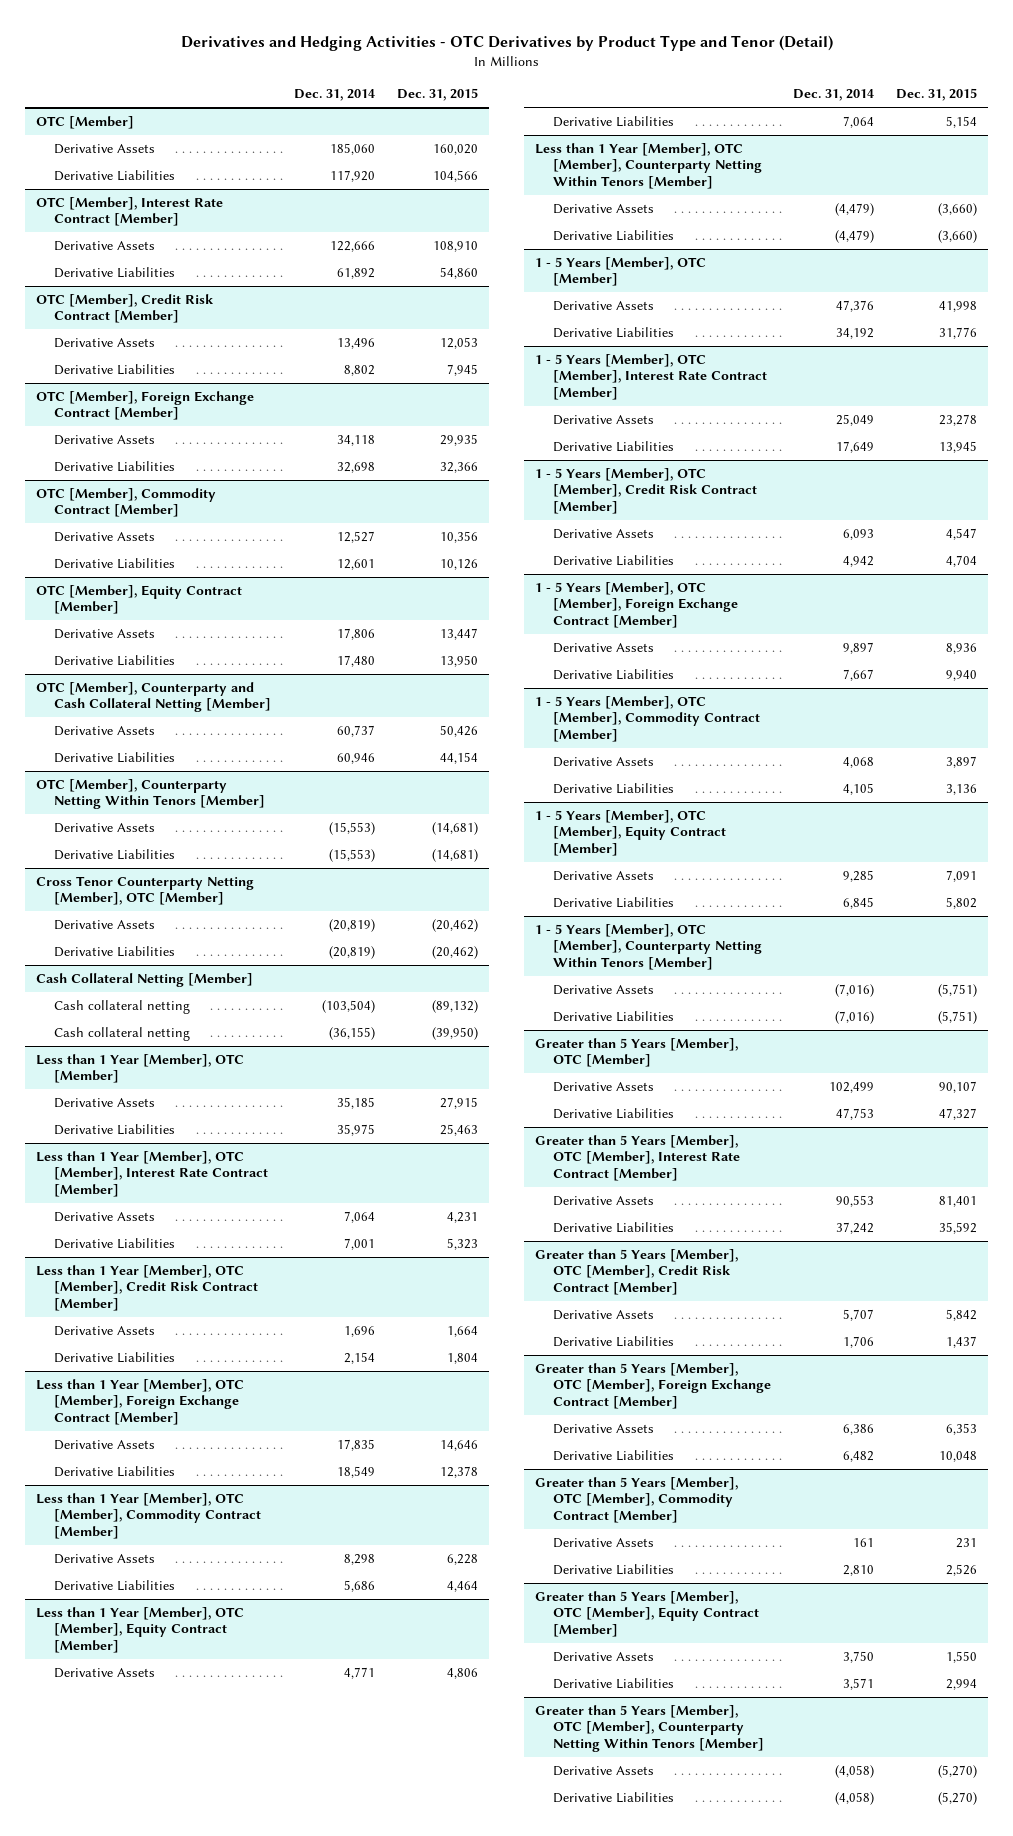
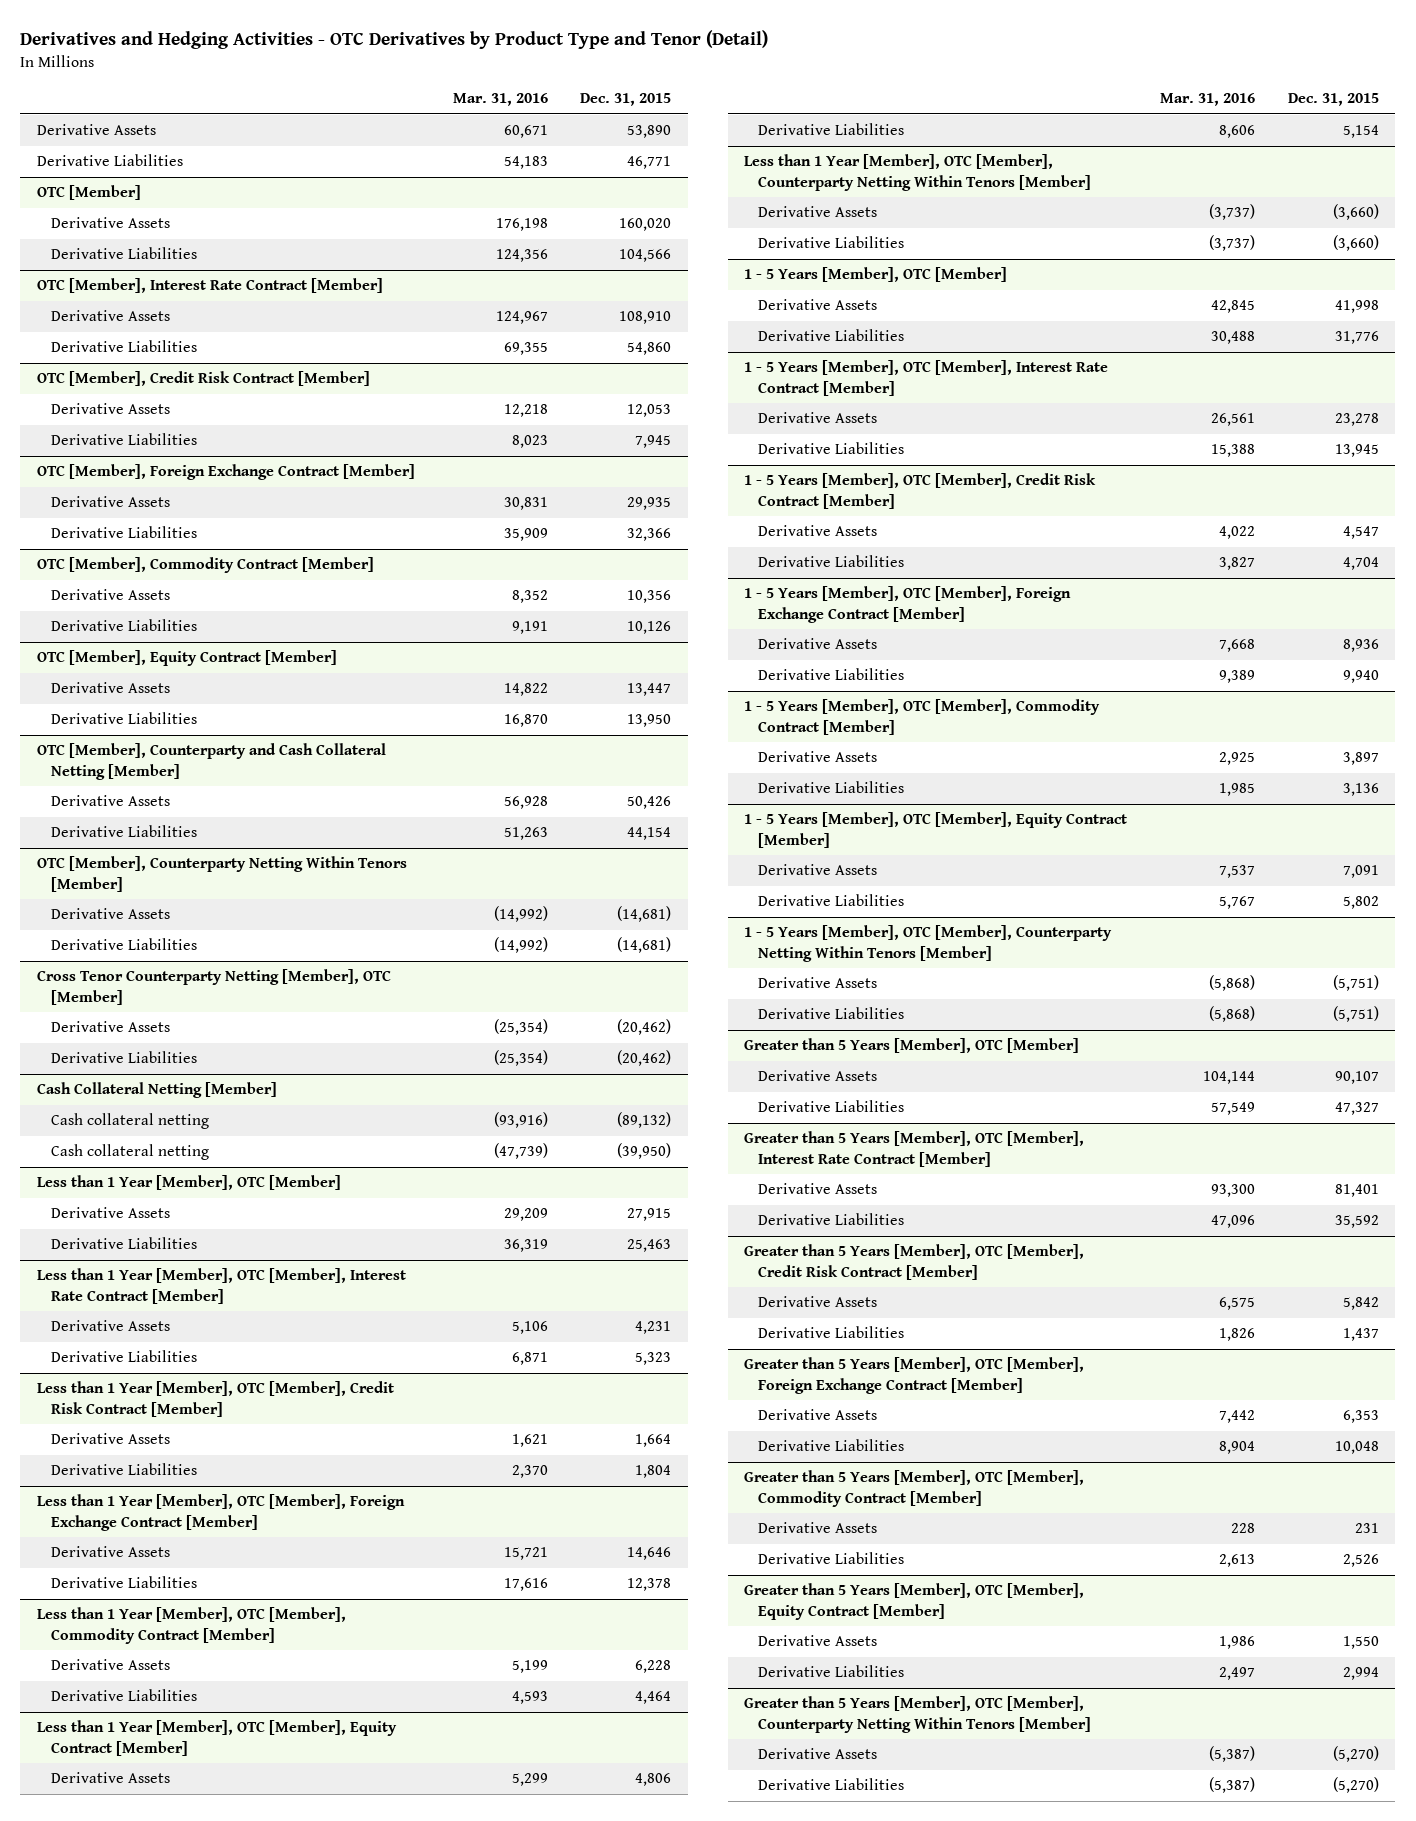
[293,89,375,102] Dec. 31, 2014 -> none
none -> [452,93,548,107] Mar. 31, 2016
none -> [36,124,156,136] Derivative Assets
none -> [36,154,183,167] Derivative Liabilities

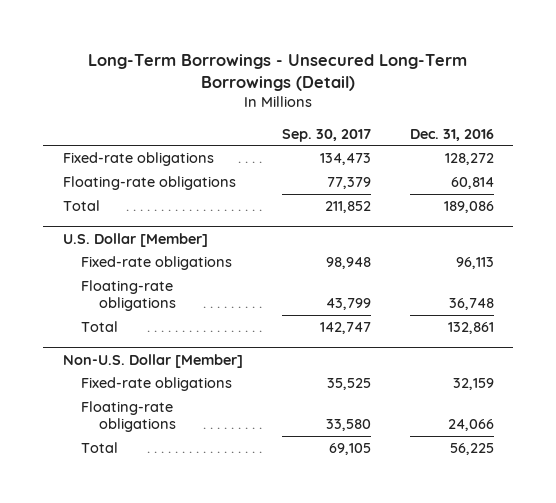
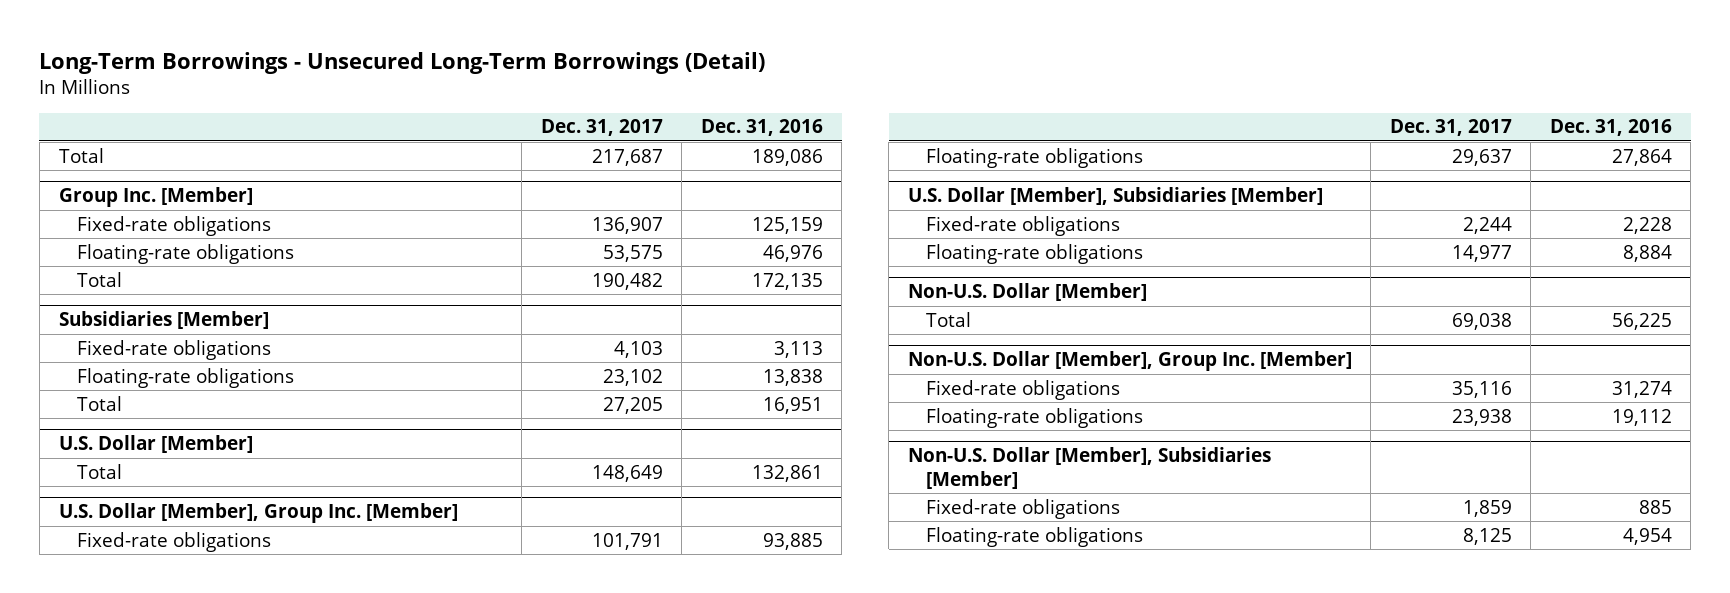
[281,128,371,142] Sep. 30, 2017 -> none
none -> [540,119,663,137] Dec. 31, 2017
[62,151,214,166] Fixed-rate obligations -> none
[62,175,236,190] Floating-rate obligations -> none
none -> [58,187,253,208] Group Inc. [Member]
none -> [77,215,272,236] Fixed-rate obligations
none -> [77,243,295,264] Floating-rate obligations
none -> [77,271,123,287] Total
none -> [58,311,269,330] Subsidiaries [Member]
none -> [77,339,272,360] Fixed-rate obligations
none -> [77,367,295,388] Floating-rate obligations
none -> [77,395,123,411] Total
[81,255,233,270] Fixed-rate obligations -> none
[81,279,177,312] Floating-rate obligations -> none
none -> [58,503,458,524] U.S. Dollar [Member], Group Inc. [Member]
none -> [77,531,272,552] Fixed-rate obligations
none -> [926,147,1144,168] Floating-rate obligations
none -> [907,187,1323,206] U.S. Dollar [Member], Subsidiaries [Member]
none -> [926,215,1121,236] Fixed-rate obligations
none -> [926,243,1144,264] Floating-rate obligations
[81,376,233,391] Fixed-rate obligations -> none
[81,400,177,433] Floating-rate obligations -> none
none -> [907,351,1352,372] Non-U.S. Dollar [Member], Group Inc. [Member]
none -> [926,379,1121,400] Fixed-rate obligations
none -> [926,407,1144,428] Floating-rate obligations
none -> [907,447,1271,489] Non-U.S. Dollar [Member], Subsidiaries [Member]
none -> [926,498,1121,519] Fixed-rate obligations
none -> [926,526,1144,547] Floating-rate obligations

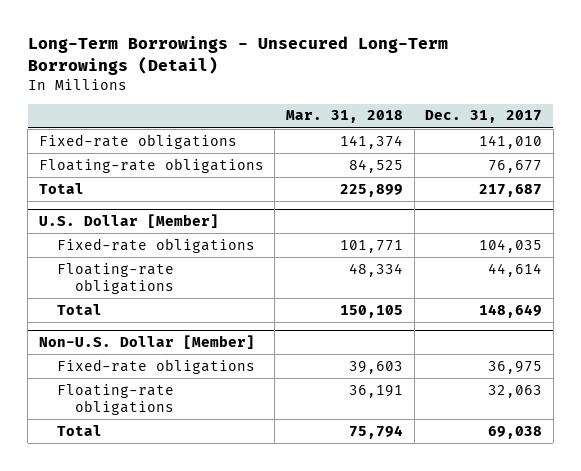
[700,119,823,137] Dec. 31, 2016 -> none
none -> [285,110,403,124] Mar. 31, 2018
none -> [38,133,237,149] Fixed-rate obligations
none -> [38,157,264,173] Floating-rate obligations
[58,187,253,208] Group Inc. [Member] -> none
[77,215,272,236] Fixed-rate obligations -> none
[77,243,295,264] Floating-rate obligations -> none
[77,271,123,287] Total -> none
[58,311,269,330] Subsidiaries [Member] -> none
[77,339,272,360] Fixed-rate obligations -> none
[77,367,295,388] Floating-rate obligations -> none
[77,395,123,411] Total -> none
none -> [56,237,255,253] Fixed-rate obligations
none -> [56,262,174,294] Floating-rate obligations
[58,503,458,524] U.S. Dollar [Member], Group Inc. [Member] -> none
[77,531,272,552] Fixed-rate obligations -> none
[926,147,1144,168] Floating-rate obligations -> none
[907,187,1323,206] U.S. Dollar [Member], Subsidiaries [Member] -> none
[926,215,1121,236] Fixed-rate obligations -> none
[926,243,1144,264] Floating-rate obligations -> none
none -> [56,358,255,374] Fixed-rate obligations
none -> [56,383,174,415] Floating-rate obligations
[907,351,1352,372] Non-U.S. Dollar [Member], Group Inc. [Member] -> none
[926,379,1121,400] Fixed-rate obligations -> none
[926,407,1144,428] Floating-rate obligations -> none
[907,447,1271,489] Non-U.S. Dollar [Member], Subsidiaries [Member] -> none
[926,498,1121,519] Fixed-rate obligations -> none
[926,526,1144,547] Floating-rate obligations -> none

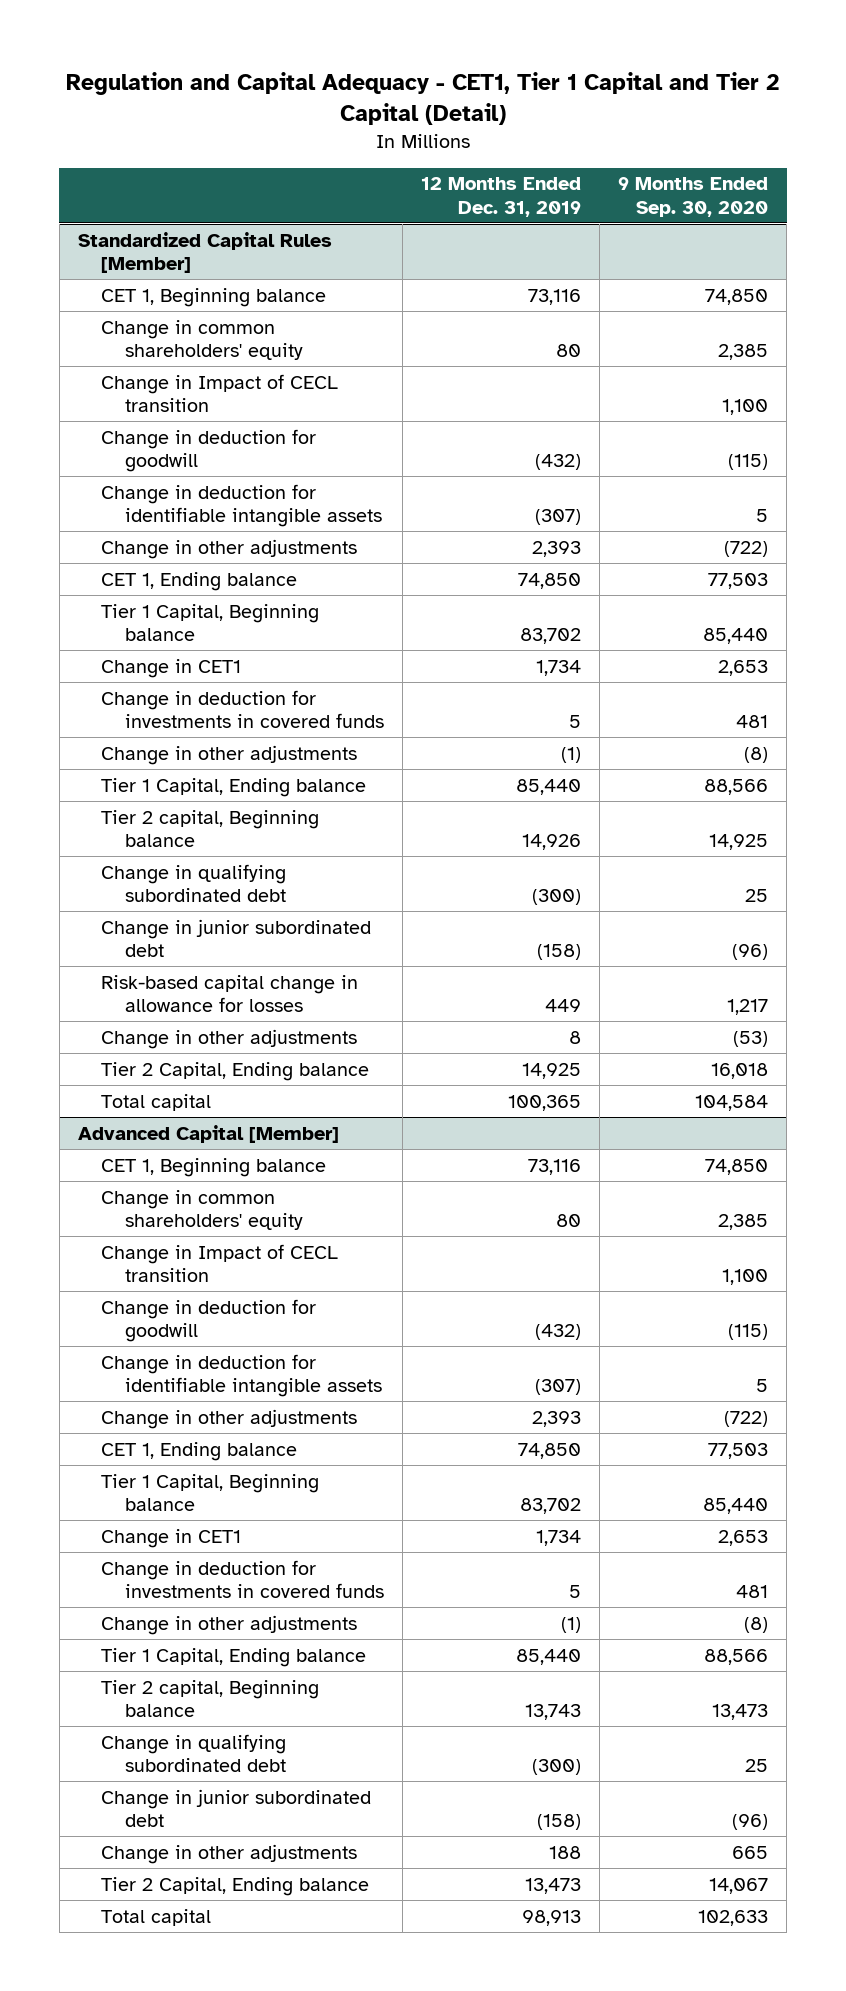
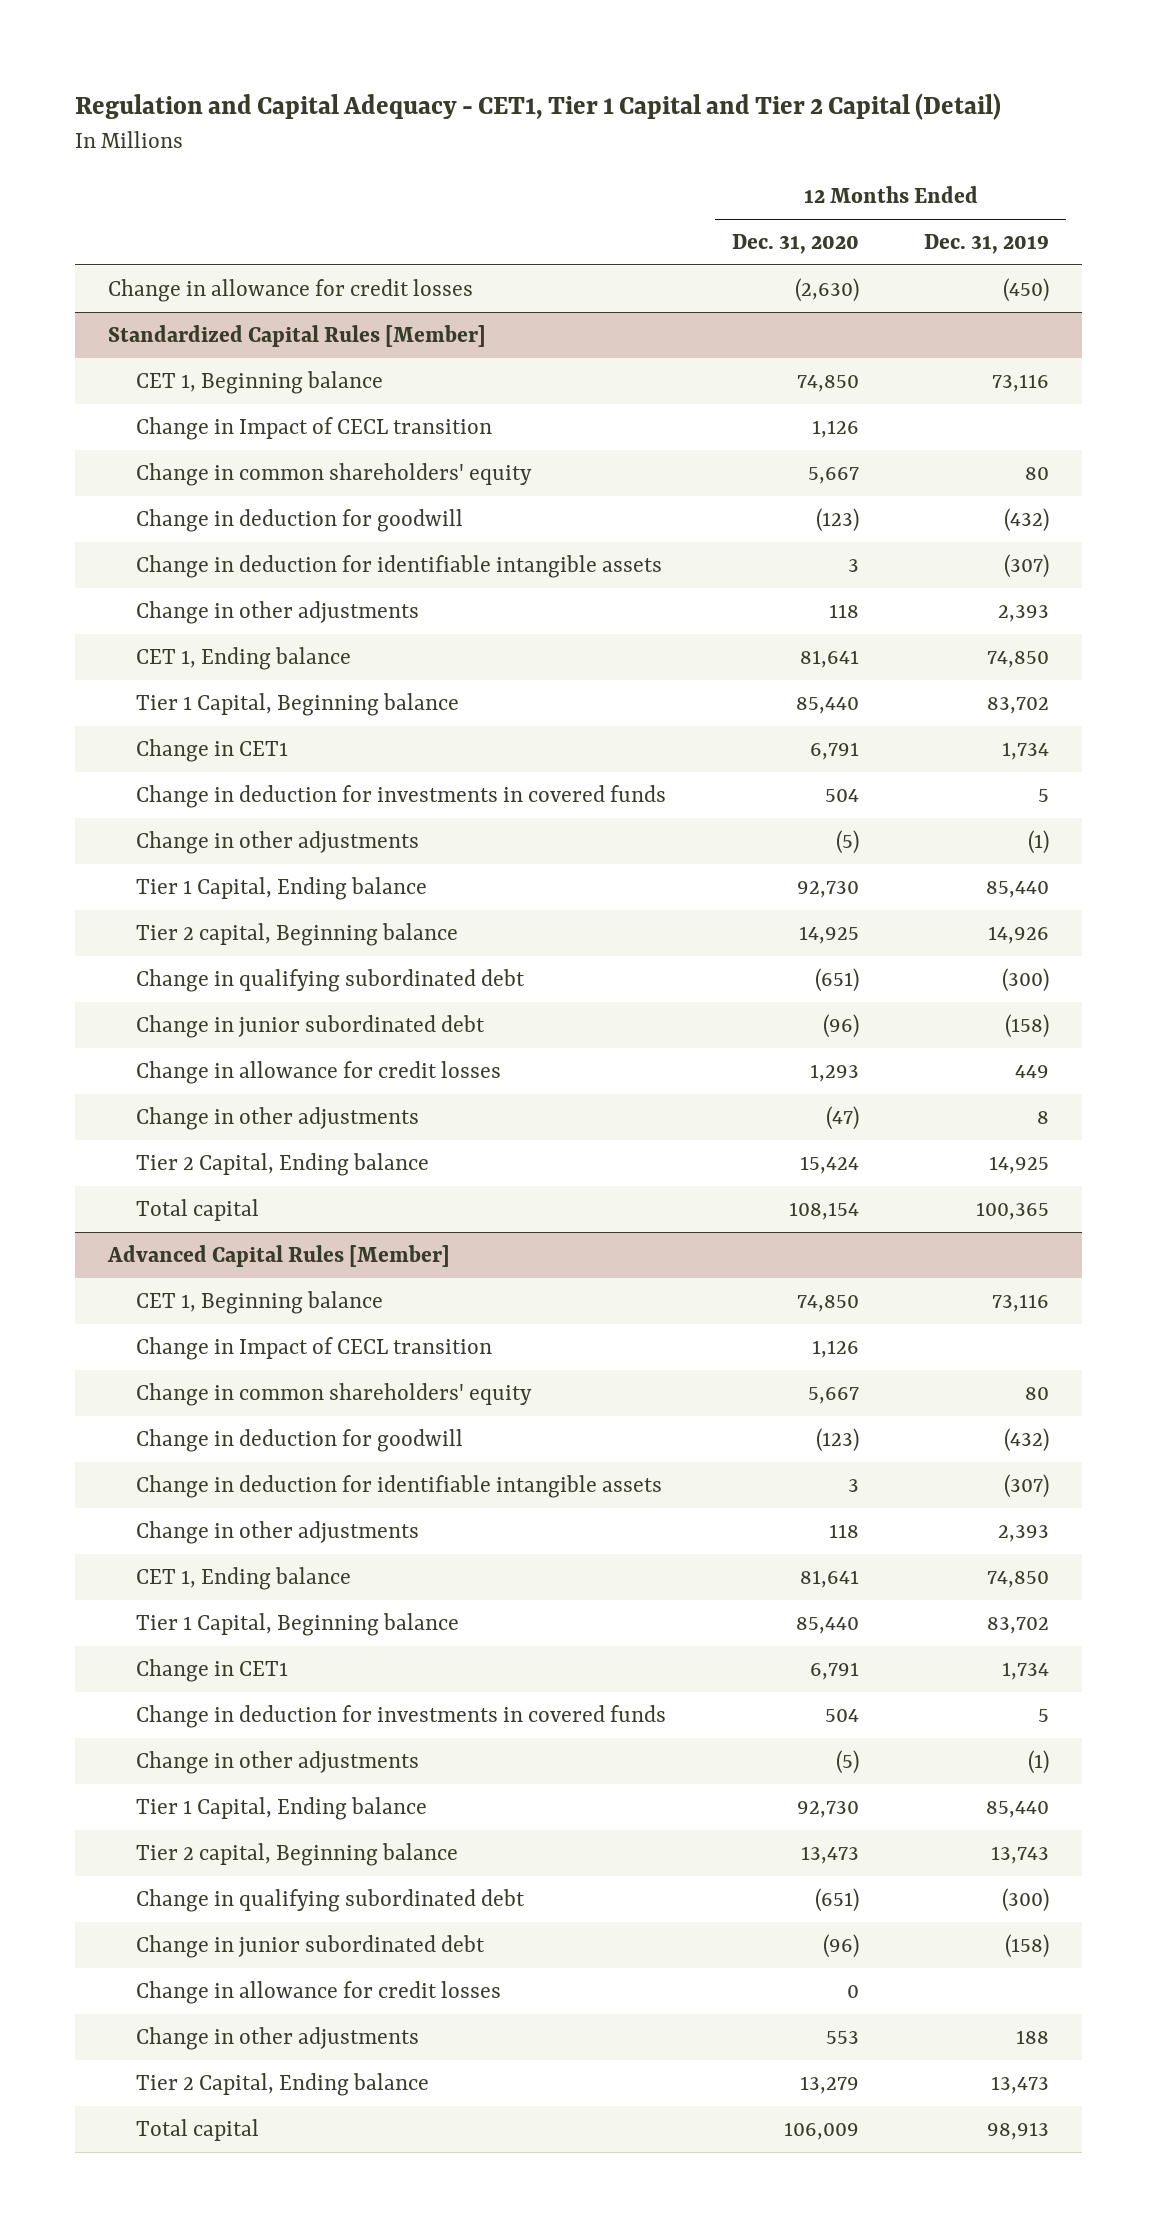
[618,177,769,217] 9 Months Ended Sep. 30, 2020 -> none
none -> [731,234,859,255] Dec. 31, 2020
none -> [108,279,474,303] Change in allowance for credit losses
[101,319,304,360] Change in common shareholders' equity -> [136,463,533,487] Change in common shareholders' equity
[101,974,359,1012] Risk-based capital change in allowance for losses -> [136,1061,502,1085] Change in allowance for credit losses
[77,1124,339,1143] Advanced Capital [Member] -> [107,1245,451,1268] Advanced Capital Rules [Member]
[101,1189,304,1230] Change in common shareholders' equity -> none
none -> [136,1383,533,1407] Change in common shareholders' equity
none -> [136,1981,502,2005] Change in allowance for credit losses

